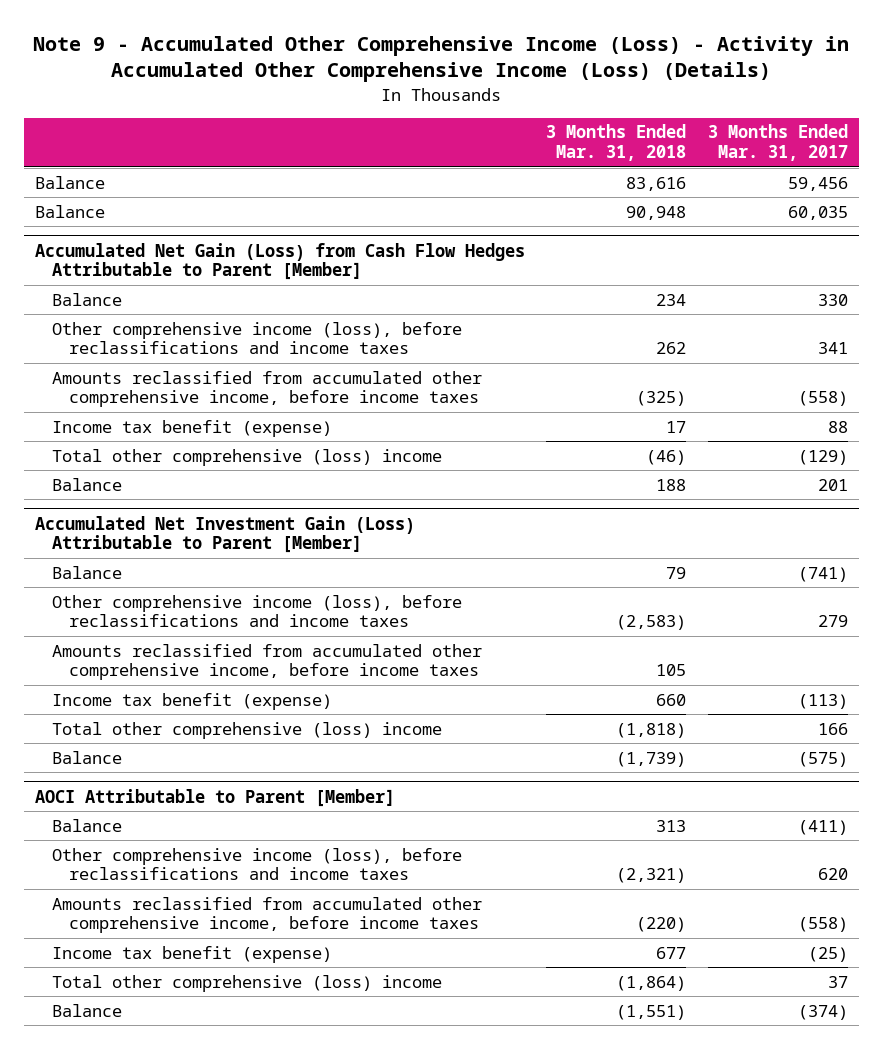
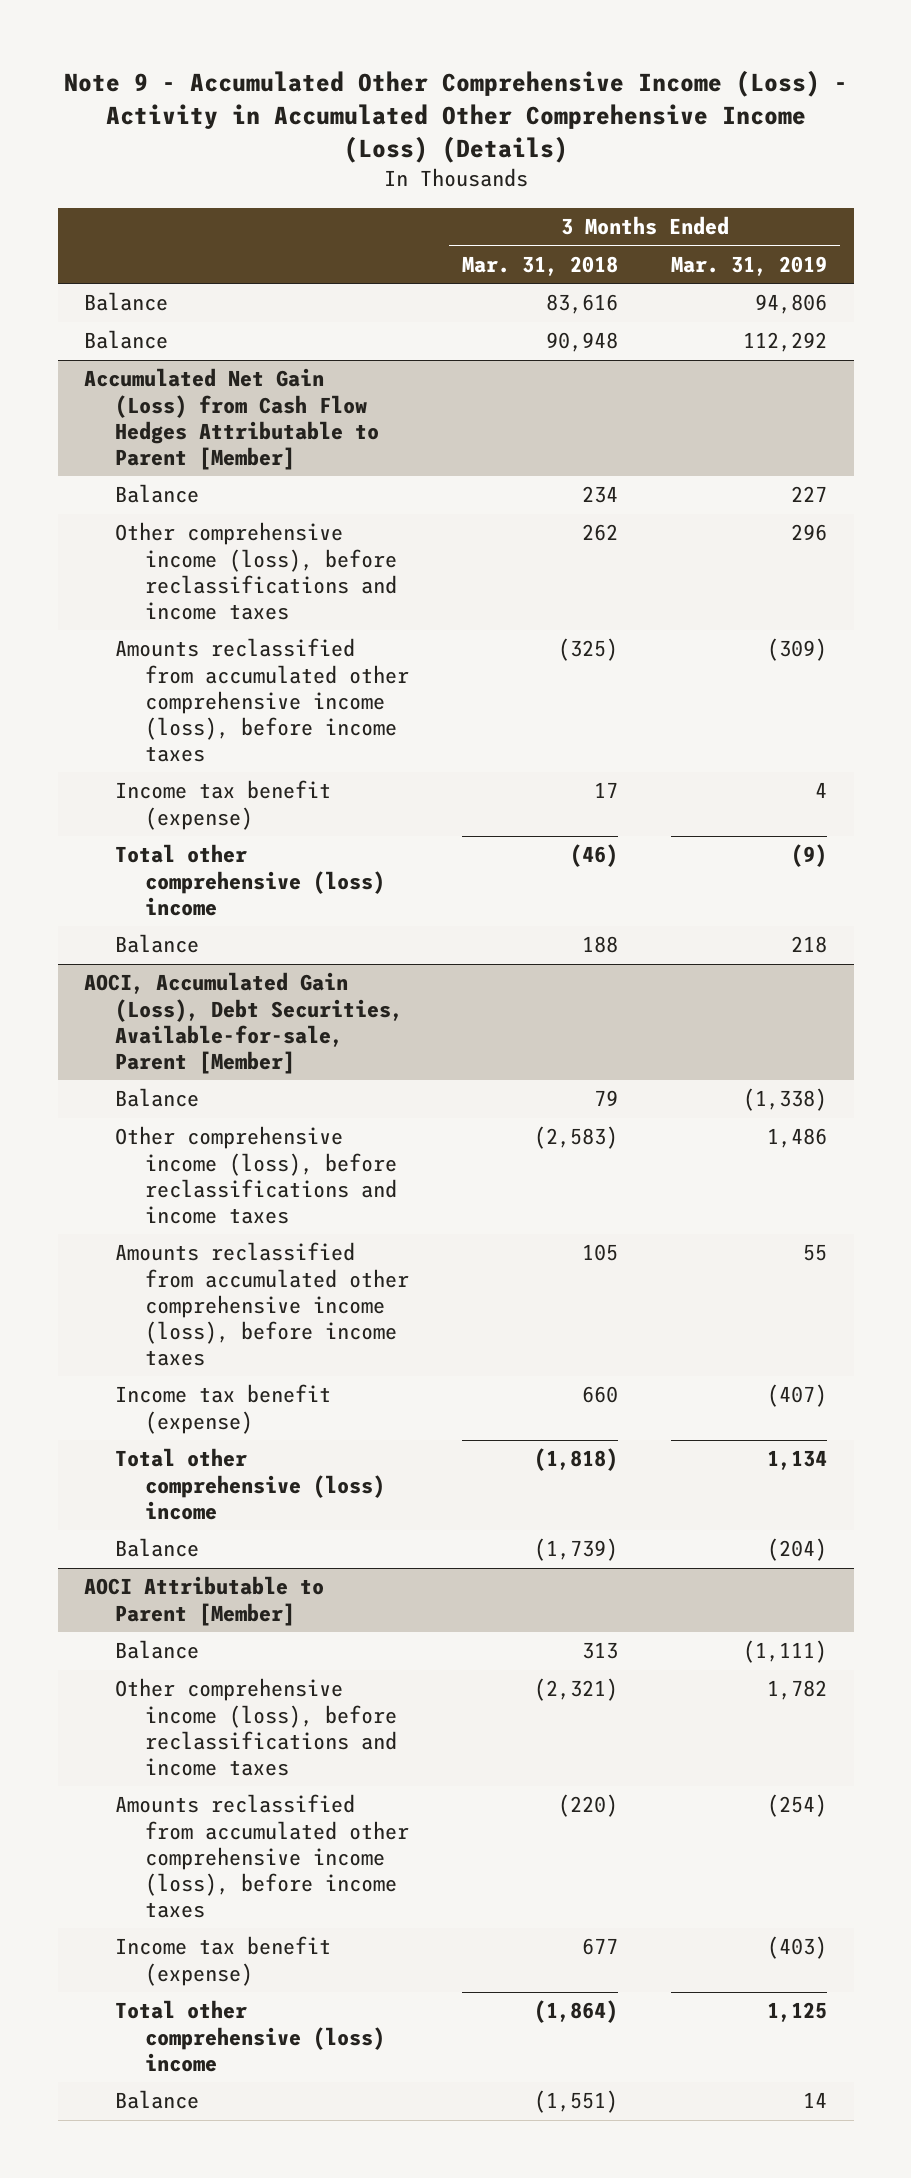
[708,124,849,162] 3 Months Ended Mar. 31, 2017 -> none
none -> [671,255,828,276] Mar. 31, 2019
[52,370,483,408] Amounts reclassified from accumulated other comprehensive income, before income taxes -> [114,638,410,762] Amounts reclassified from accumulated other comprehensive income (loss), before income taxes
[34,515,415,554] Accumulated Net Investment Gain (Loss) Attributable to Parent [Member] -> [83,972,403,1074] AOCI, Accumulated Gain (Loss), Debt Securities, Available-for-sale, Parent [Member]
[52,643,483,681] Amounts reclassified from accumulated other comprehensive income, before income taxes -> [114,1242,410,1366] Amounts reclassified from accumulated other comprehensive income (loss), before income taxes
[52,896,483,934] Amounts reclassified from accumulated other comprehensive income, before income taxes -> [114,1794,410,1918] Amounts reclassified from accumulated other comprehensive income (loss), before income taxes

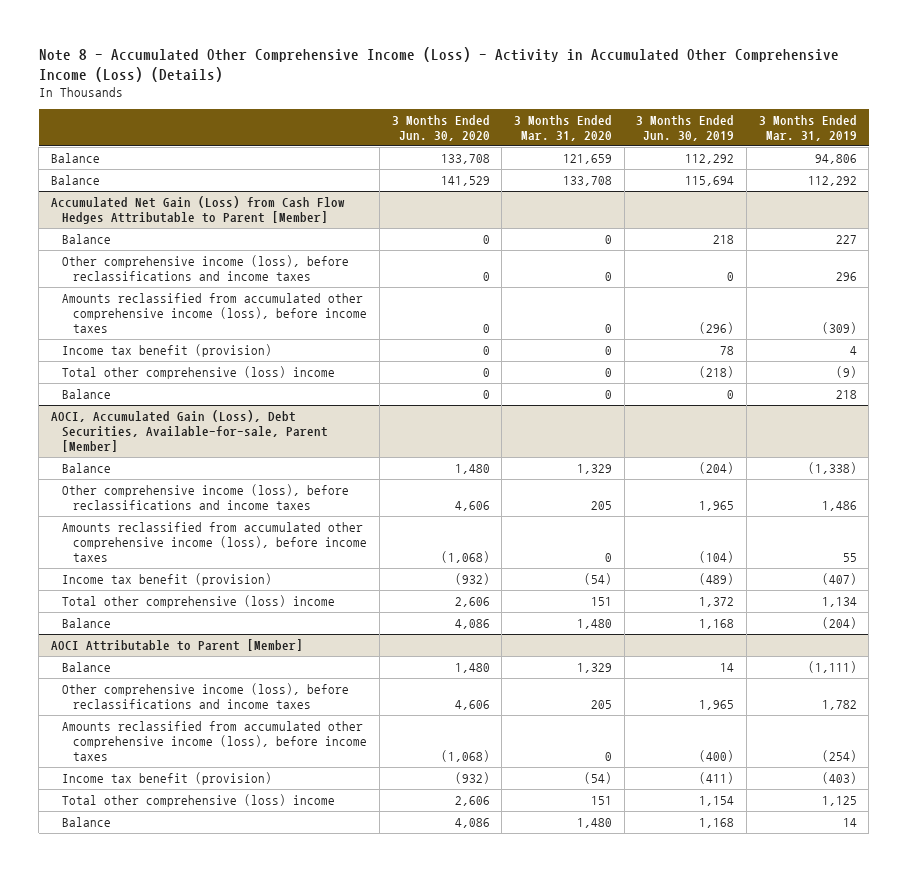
[63,69,848,164] Note 9 - Accumulated Other Comprehensive Income (Loss) - Activity in Accumulated Other Comprehensive Income (Loss) (Details) -> [38,46,839,82] Note 8 - Accumulated Other Comprehensive Income (Loss) - Activity in Accumulated Other Comprehensive Income (Loss) (Details)
[462,255,619,276] Mar. 31, 2018 -> none
none -> [391,115,490,141] 3 Months Ended Jun. 30, 2020
none -> [513,115,612,141] 3 Months Ended Mar. 31, 2020
none -> [636,115,735,141] 3 Months Ended Jun. 30, 2019
[114,780,331,830] Income tax benefit (expense) -> [62,344,273,358] Income tax benefit (provision)
[114,1384,331,1434] Income tax benefit (expense) -> [62,573,273,587] Income tax benefit (provision)
[114,1936,331,1986] Income tax benefit (expense) -> [62,772,273,786] Income tax benefit (provision)

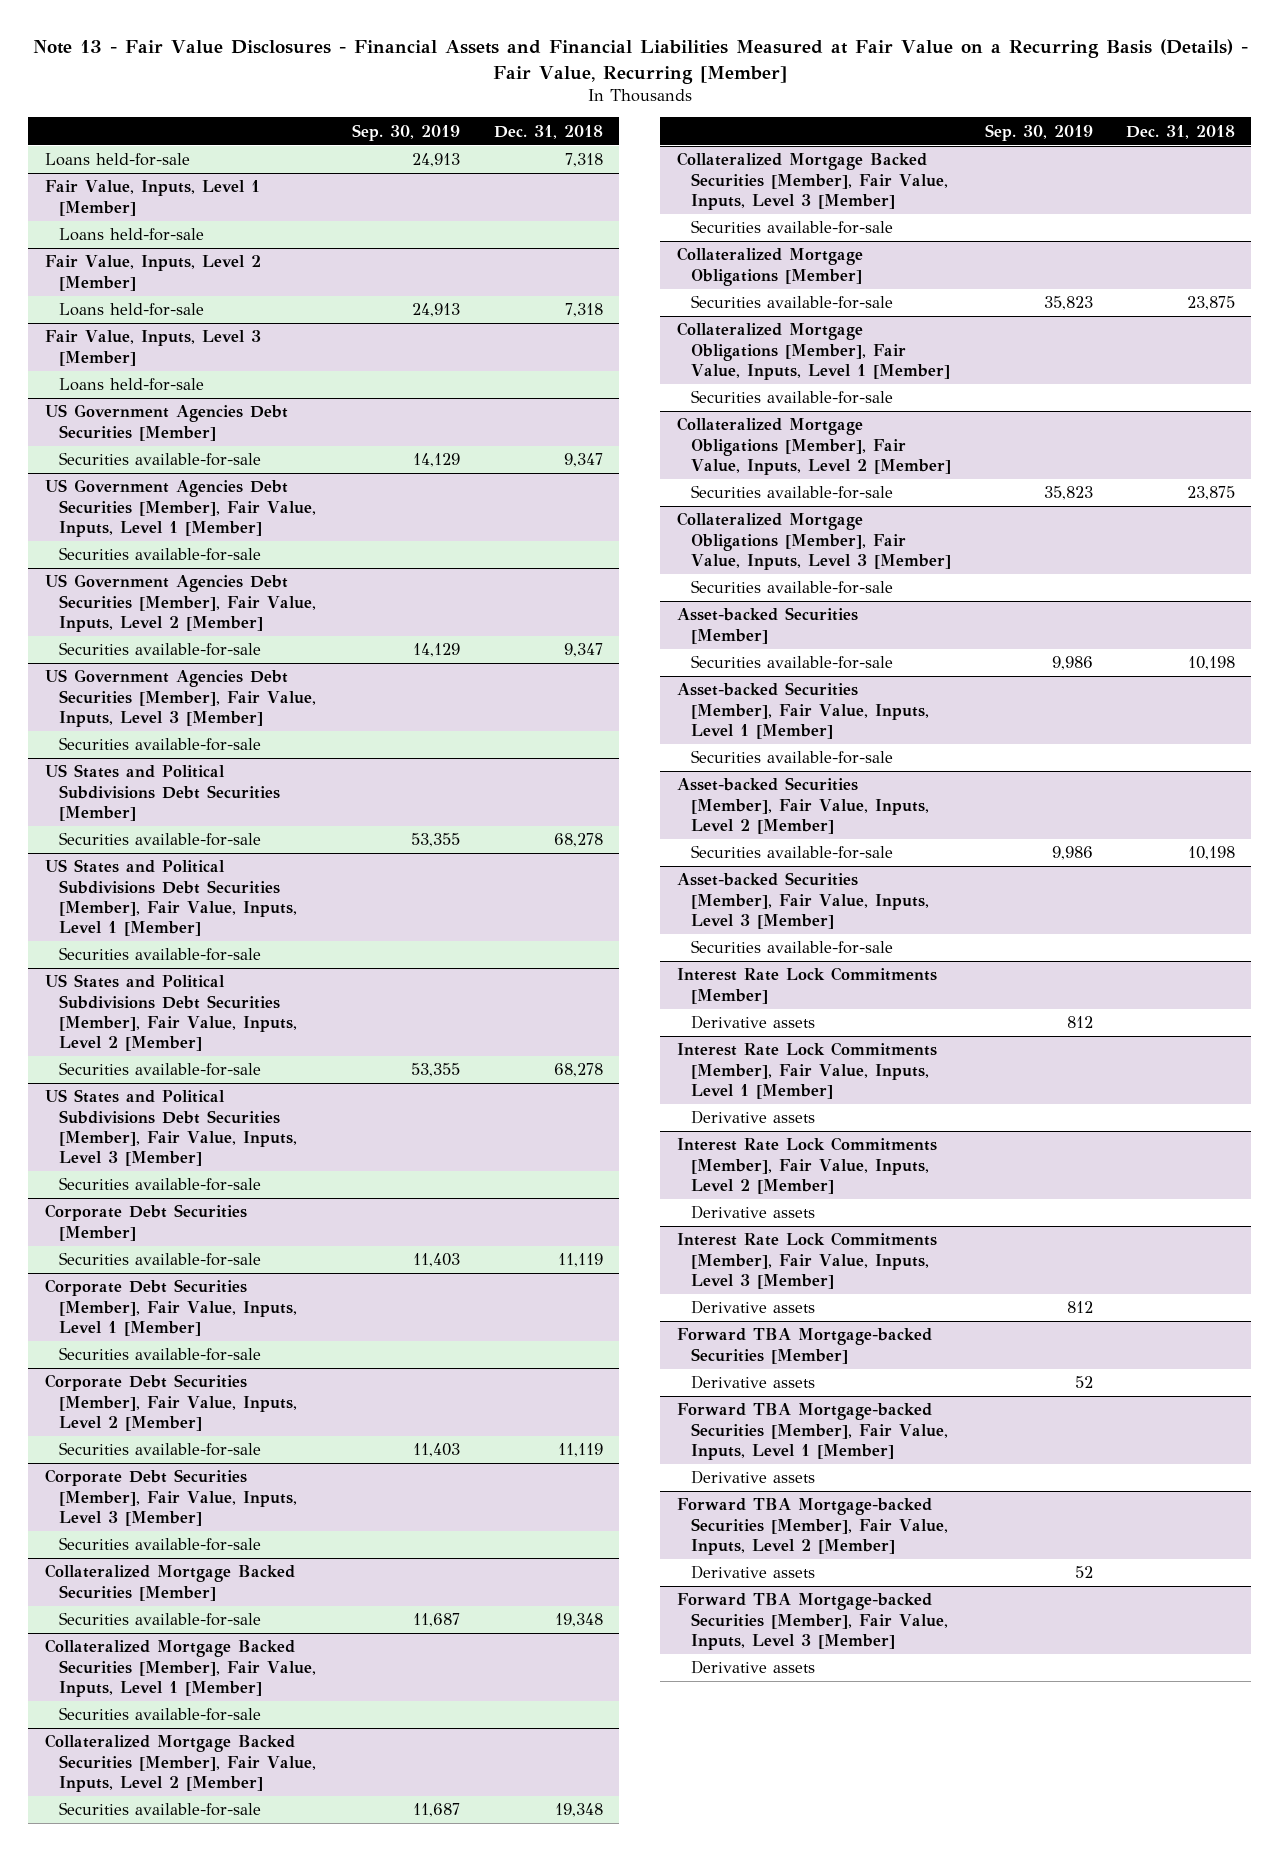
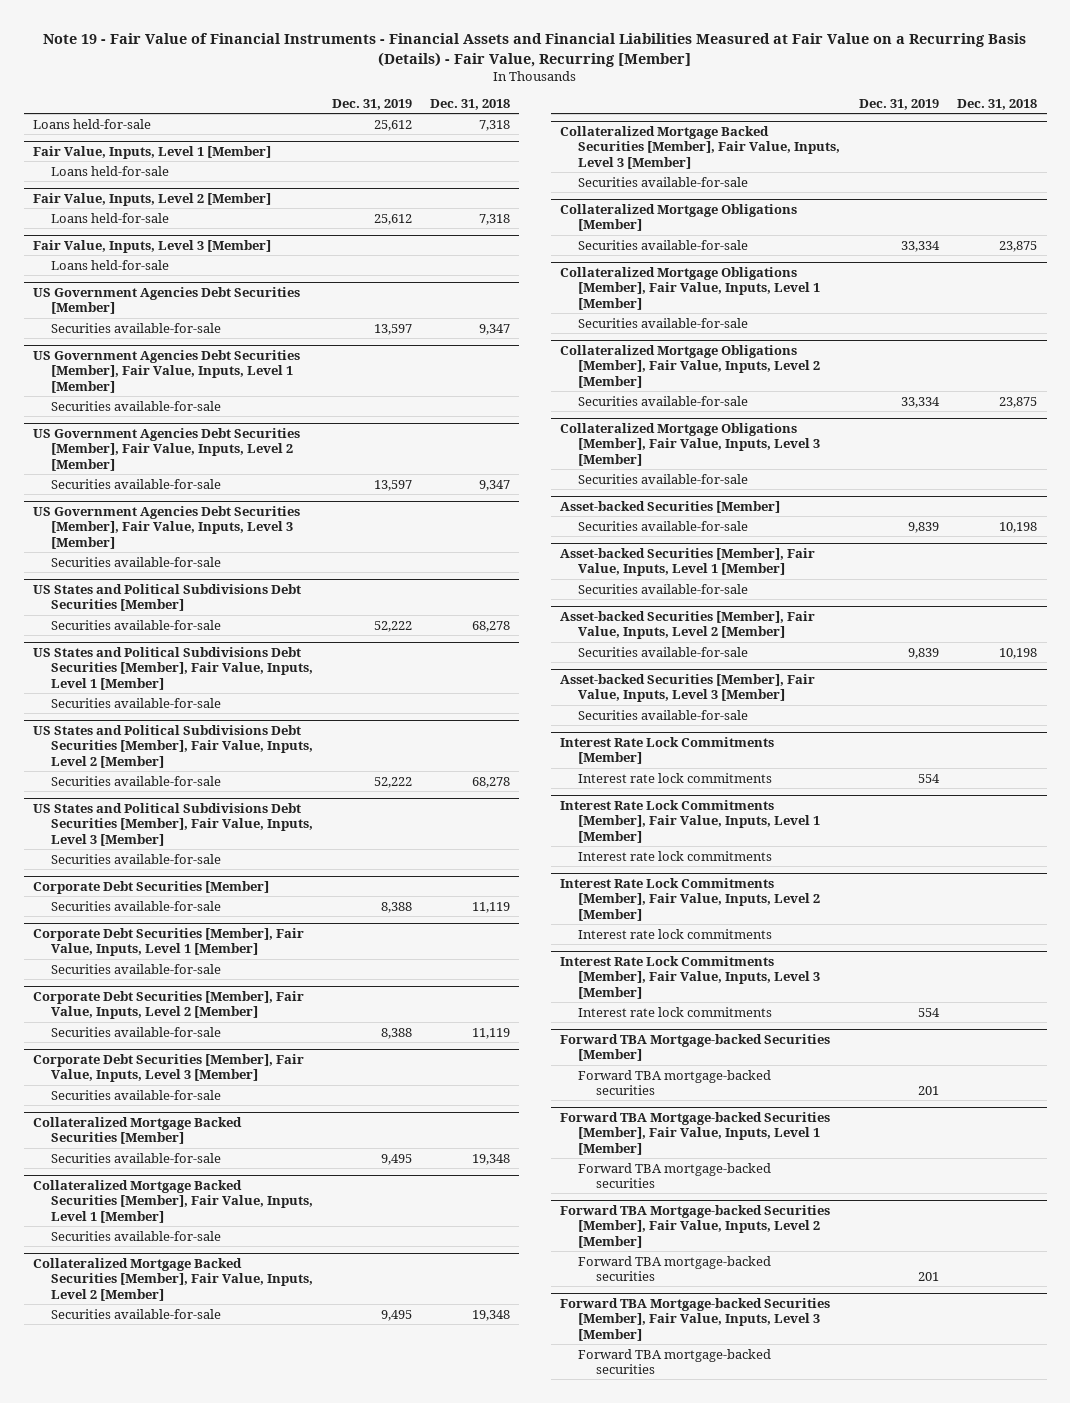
[32,39,1248,84] Note 13 - Fair Value Disclosures - Financial Assets and Financial Liabilities Measured at Fair Value on a Recurring Basis (Details) - Fair Value, Recurring [Member] -> [43,32,1027,67] Note 19 - Fair Value of Financial Instruments - Financial Assets and Financial Liabilities Measured at Fair Value on a Recurring Basis (Details) - Fair Value, Recurring [Member]
[352,123,461,141] Sep. 30, 2019 -> none
none -> [331,99,412,111] Dec. 31, 2019
[691,1015,816,1030] Derivative assets -> [578,772,773,783] Interest rate lock commitments
[691,1110,816,1125] Derivative assets -> [578,850,773,861] Interest rate lock commitments
[691,1205,816,1220] Derivative assets -> [578,928,773,939] Interest rate lock commitments
[691,1300,816,1315] Derivative assets -> [578,1006,773,1017] Interest rate lock commitments
[691,1375,816,1390] Derivative assets -> none
none -> [578,1069,772,1095] Forward TBA mortgage-backed securities
[691,1470,816,1485] Derivative assets -> none
none -> [578,1162,772,1188] Forward TBA mortgage-backed securities
[691,1565,816,1580] Derivative assets -> none
none -> [578,1255,772,1281] Forward TBA mortgage-backed securities
[691,1660,816,1675] Derivative assets -> none
none -> [578,1348,772,1374] Forward TBA mortgage-backed securities

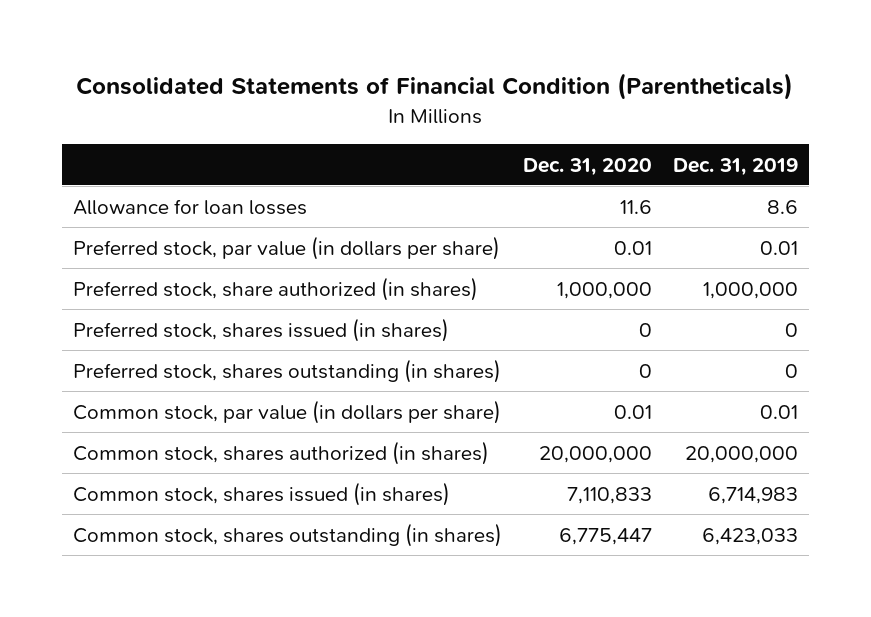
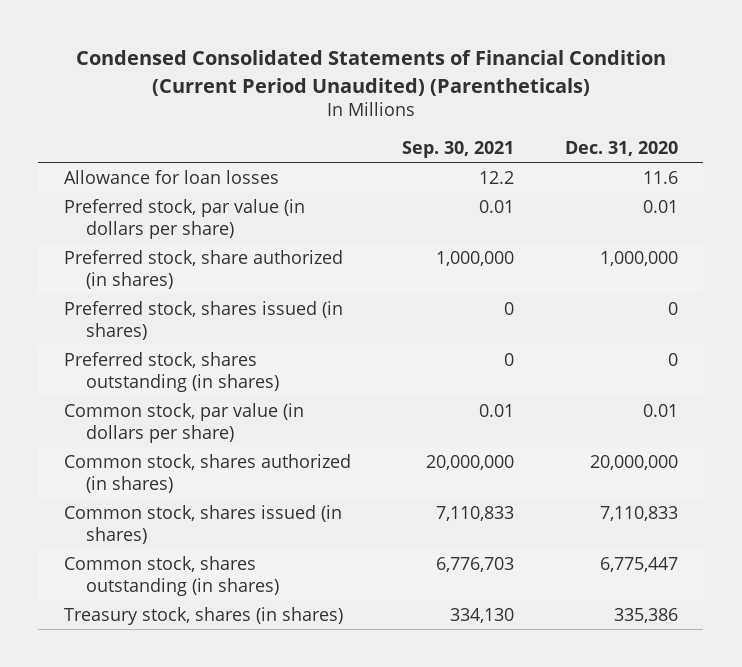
[76,73,794,101] Consolidated Statements of Financial Condition (Parentheticals) -> [75,50,666,96] Condensed Consolidated Statements of Financial Condition (Current Period Unaudited) (Parentheticals)
[673,157,799,176] Dec. 31, 2019 -> none
none -> [401,141,514,159] Sep. 30, 2021
none -> [63,606,343,625] Treasury stock, shares (in shares)

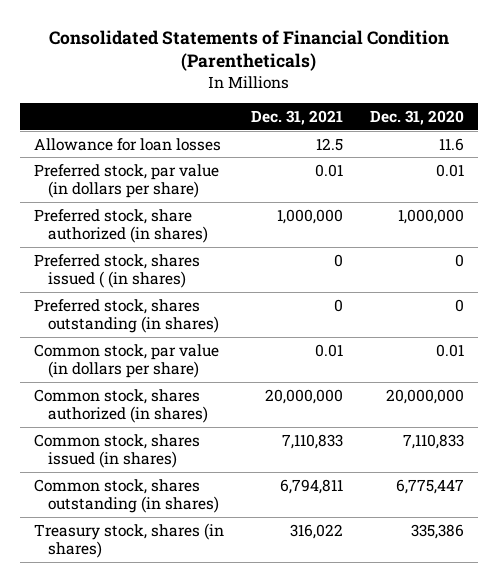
[75,50,666,96] Condensed Consolidated Statements of Financial Condition (Current Period Unaudited) (Parentheticals) -> [48,29,449,72] Consolidated Statements of Financial Condition (Parentheticals)
[401,141,514,159] Sep. 30, 2021 -> none
none -> [250,109,343,125] Dec. 31, 2021
[63,300,343,341] Preferred stock, shares issued (in shares) -> [33,253,200,289] Preferred stock, shares issued ( (in shares)

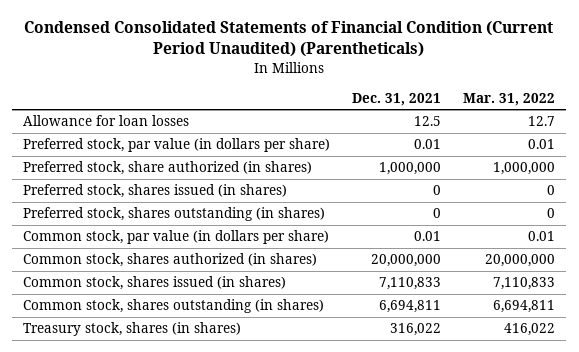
[48,29,449,72] Consolidated Statements of Financial Condition (Parentheticals) -> [24,21,554,58] Condensed Consolidated Statements of Financial Condition (Current Period Unaudited) (Parentheticals)
[370,109,465,125] Dec. 31, 2020 -> none
none -> [463,92,556,106] Mar. 31, 2022
[33,253,200,289] Preferred stock, shares issued ( (in shares) -> [23,184,288,199] Preferred stock, shares issued (in shares)
[279,478,343,494] 6,794,811 -> [379,300,442,314] 6,694,811

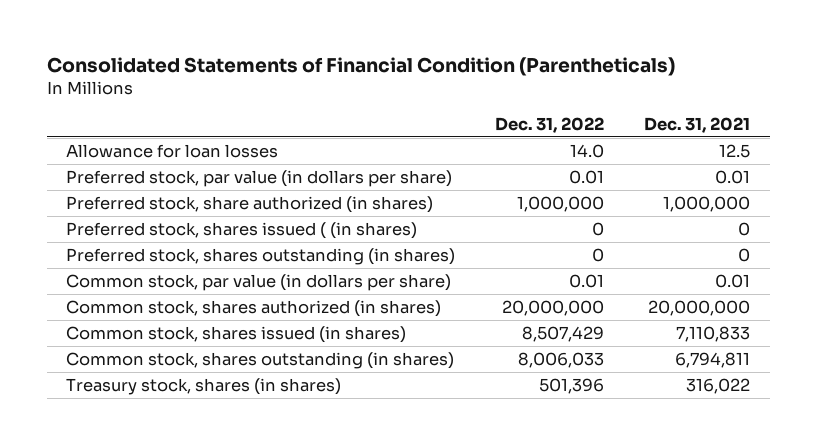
[24,21,554,58] Condensed Consolidated Statements of Financial Condition (Current Period Unaudited) (Parentheticals) -> [46,56,675,76] Consolidated Statements of Financial Condition (Parentheticals)
[463,92,556,106] Mar. 31, 2022 -> none
none -> [495,116,605,133] Dec. 31, 2022
[23,184,288,199] Preferred stock, shares issued (in shares) -> [66,222,418,240] Preferred stock, shares issued ( (in shares)
[379,300,442,314] 6,694,811 -> [675,352,751,369] 6,794,811

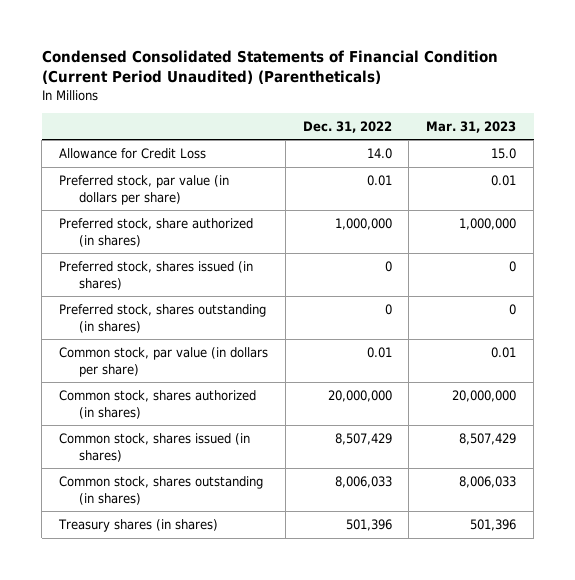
[46,56,675,76] Consolidated Statements of Financial Condition (Parentheticals) -> [41,49,498,85] Condensed Consolidated Statements of Financial Condition (Current Period Unaudited) (Parentheticals)
[644,116,751,133] Dec. 31, 2021 -> none
none -> [426,120,517,133] Mar. 31, 2023
[66,144,279,159] Allowance for loan losses -> [58,148,206,160] Allowance for Credit Loss
[66,222,418,240] Preferred stock, shares issued ( (in shares) -> [58,261,253,290] Preferred stock, shares issued (in shares)
[66,378,342,396] Treasury stock, shares (in shares) -> [57,519,218,533] Treasury shares (in shares)

